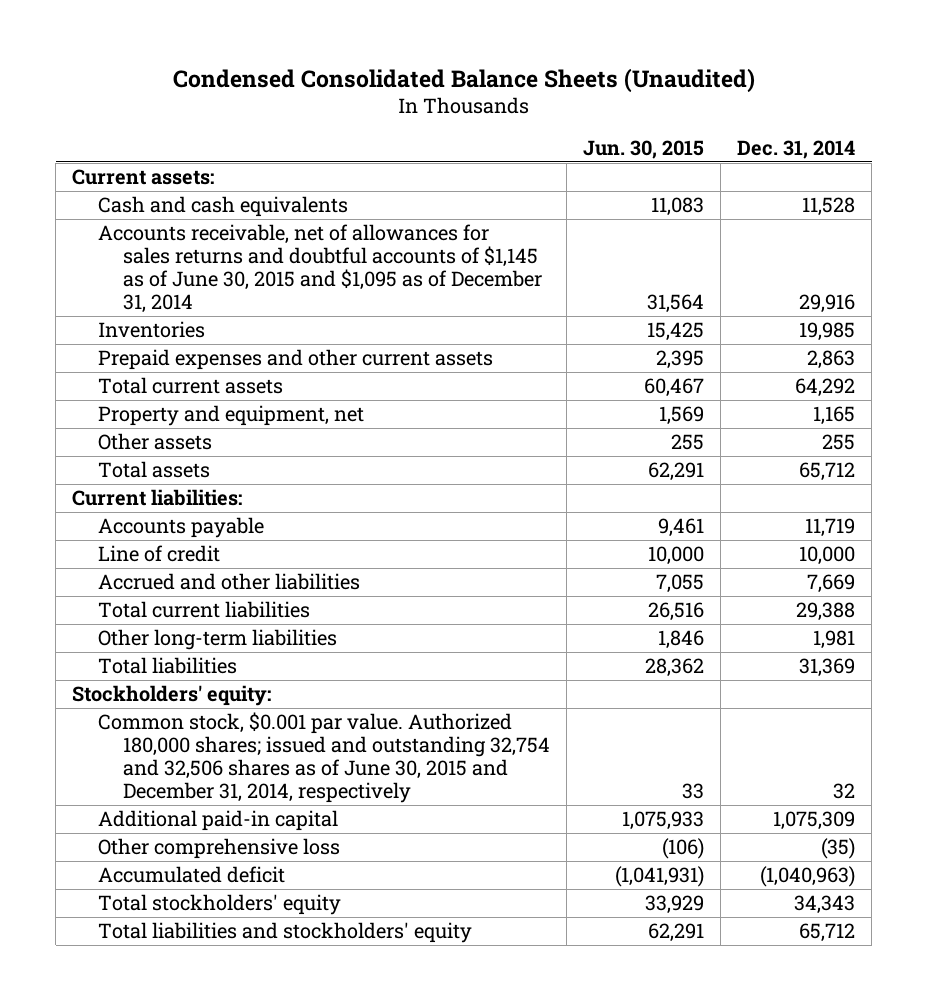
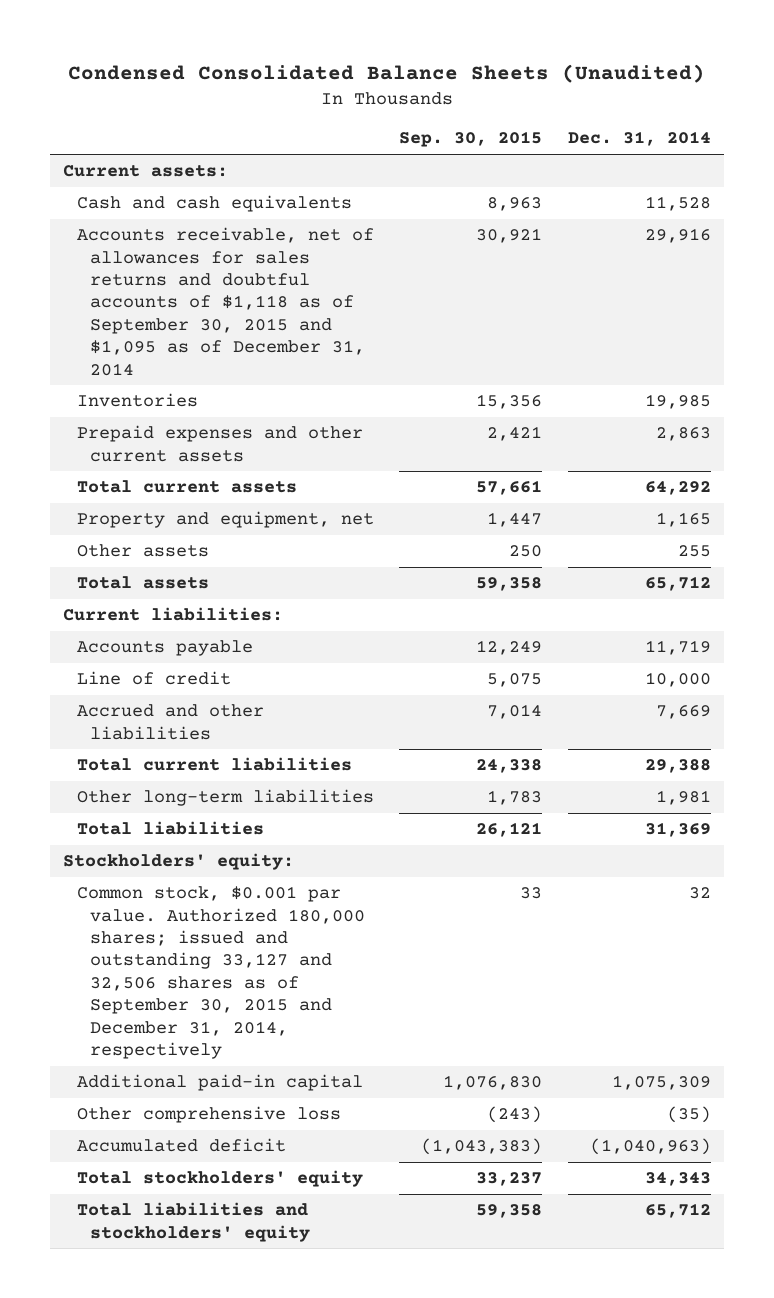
[583,139,705,159] Jun. 30, 2015 -> none
none -> [399,131,543,148] Sep. 30, 2015
[97,224,543,314] Accounts receivable, net of allowances for sales returns and doubtful accounts of $1,145 as of June 30, 2015 and $1,095 as of December 31, 2014 -> [76,227,374,376] Accounts receivable, net of allowances for sales returns and doubtful accounts of $1,118 as of September 30, 2015 and $1,095 as of December 31, 2014
[97,712,551,804] Common stock, $0.001 par value. Authorized 180,000 shares; issued and outstanding 32,754 and 32,506 shares as of June 30, 2015 and December 31, 2014, respectively -> [76,886,365,1059] Common stock, $0.001 par value. Authorized 180,000 shares; issued and outstanding 33,127 and 32,506 shares as of September 30, 2015 and December 31, 2014, respectively

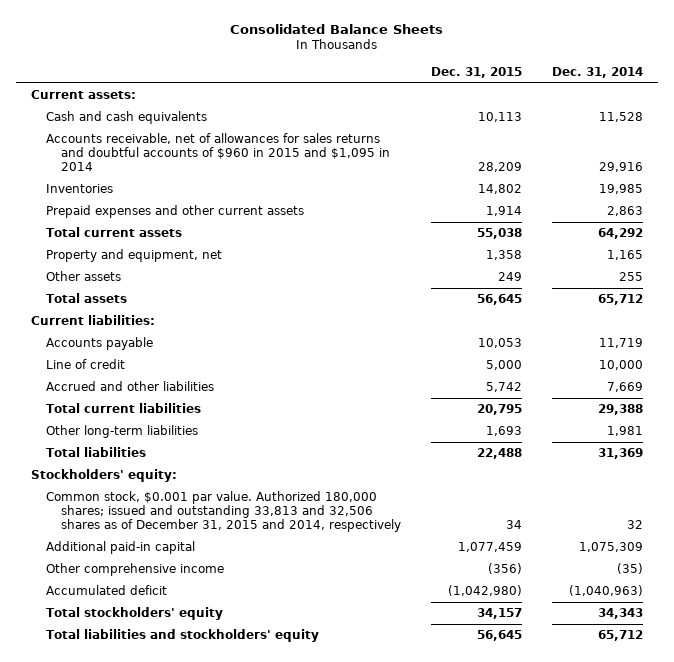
[68,63,706,83] Condensed Consolidated Balance Sheets (Unaudited) -> [230,23,444,34] Consolidated Balance Sheets
[399,131,543,148] Sep. 30, 2015 -> none
none -> [430,66,522,78] Dec. 31, 2015
[76,227,374,376] Accounts receivable, net of allowances for sales returns and doubtful accounts of $1,118 as of September 30, 2015 and $1,095 as of December 31, 2014 -> [45,133,390,171] Accounts receivable, net of allowances for sales returns and doubtful accounts of $960 in 2015 and $1,095 in 2014
[76,886,365,1059] Common stock, $0.001 par value. Authorized 180,000 shares; issued and outstanding 33,127 and 32,506 shares as of September 30, 2015 and December 31, 2014, respectively -> [45,491,401,532] Common stock, $0.001 par value. Authorized 180,000 shares; issued and outstanding 33,813 and 32,506 shares as of December 31, 2015 and 2014, respectively
[76,1106,341,1124] Other comprehensive loss -> [45,563,224,577] Other comprehensive income

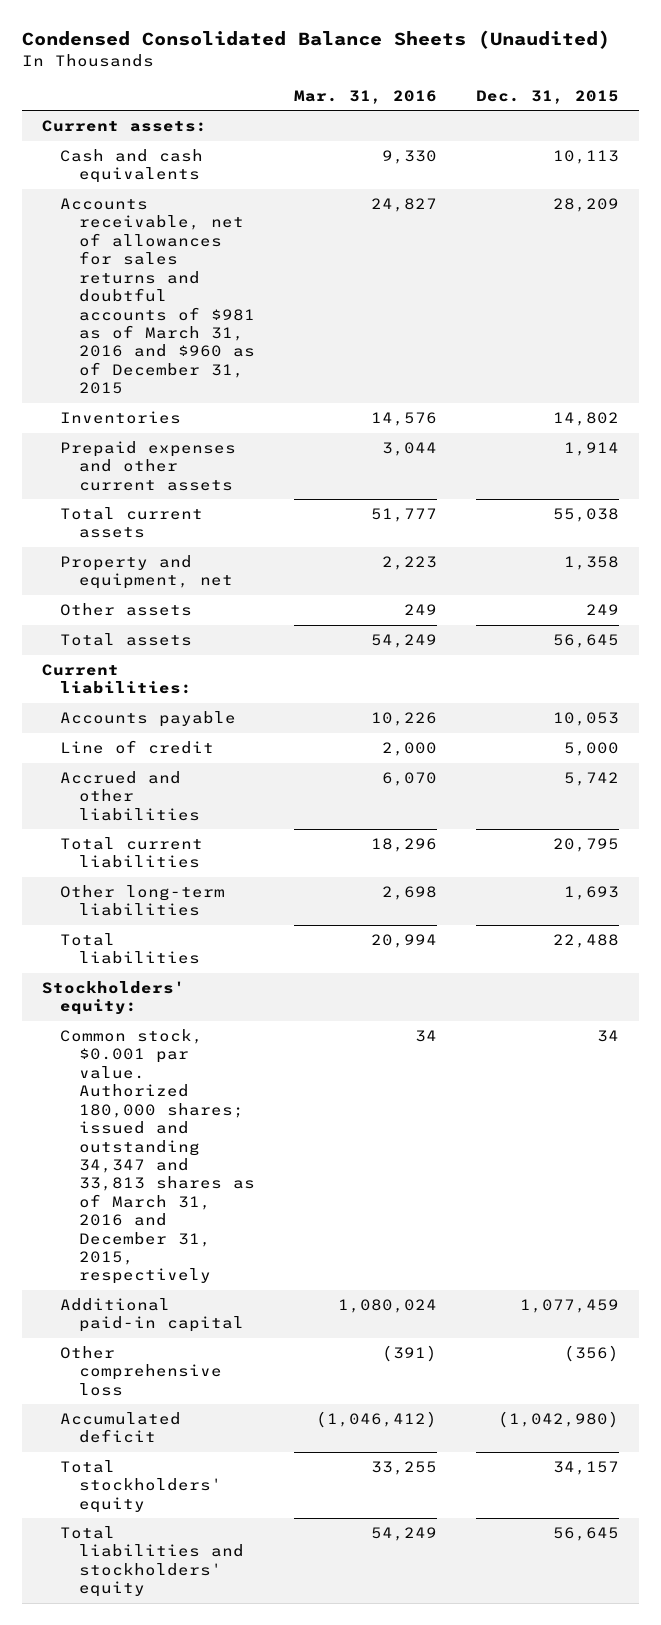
[230,23,444,34] Consolidated Balance Sheets -> [21,30,610,50] Condensed Consolidated Balance Sheets (Unaudited)
[552,66,644,78] Dec. 31, 2014 -> none
none -> [293,89,437,104] Mar. 31, 2016
[45,133,390,171] Accounts receivable, net of allowances for sales returns and doubtful accounts of $960 in 2015 and $1,095 in 2014 -> [60,198,255,395] Accounts receivable, net of allowances for sales returns and doubtful accounts of $981 as of March 31, 2016 and $960 as of December 31, 2015
[45,491,401,532] Common stock, $0.001 par value. Authorized 180,000 shares; issued and outstanding 33,813 and 32,506 shares as of December 31, 2015 and 2014, respectively -> [60,1029,255,1285] Common stock, $0.001 par value. Authorized 180,000 shares; issued and outstanding 34,347 and 33,813 shares as of March 31, 2016 and December 31, 2015, respectively
[45,563,224,577] Other comprehensive income -> [60,1346,222,1396] Other comprehensive loss

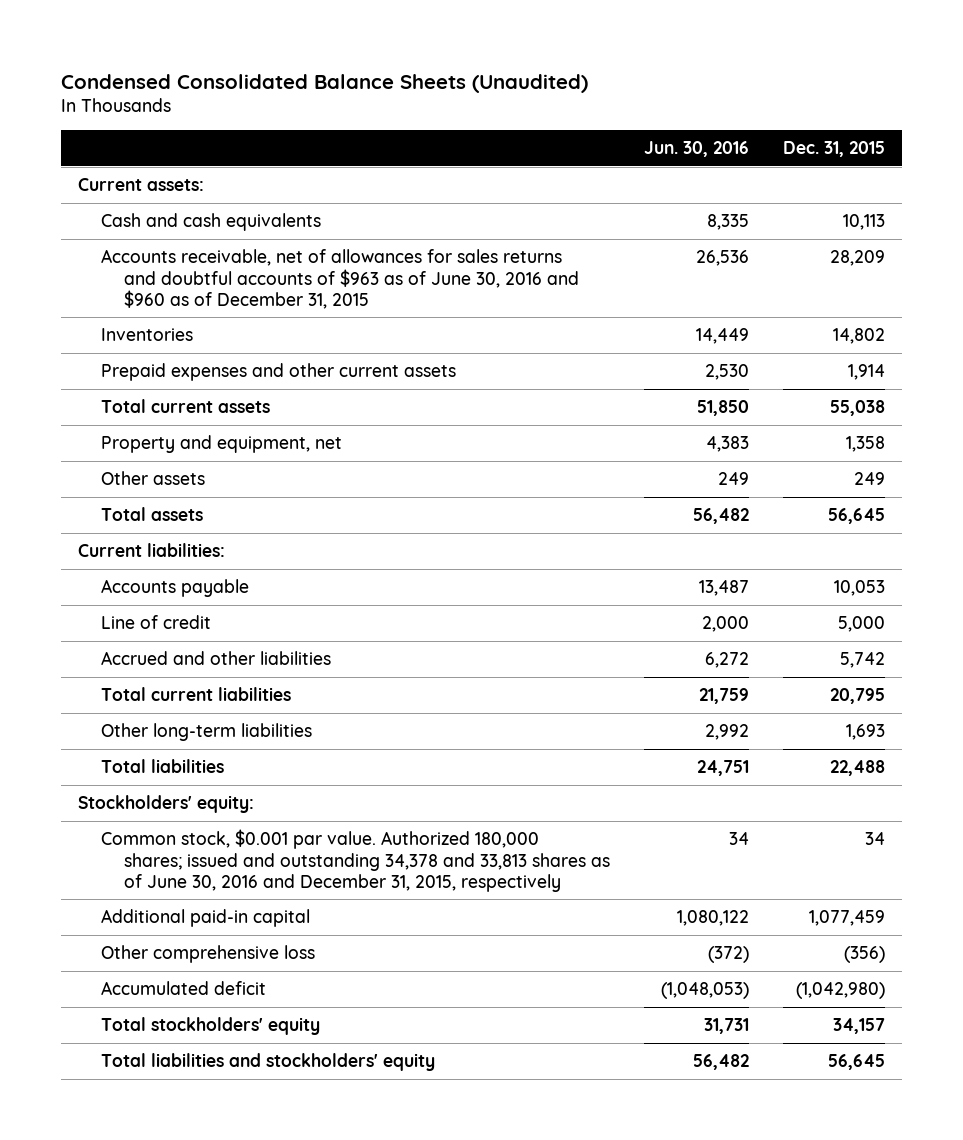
[293,89,437,104] Mar. 31, 2016 -> none
none -> [644,141,750,158] Jun. 30, 2016
[60,198,255,395] Accounts receivable, net of allowances for sales returns and doubtful accounts of $981 as of March 31, 2016 and $960 as of December 31, 2015 -> [101,249,580,309] Accounts receivable, net of allowances for sales returns and doubtful accounts of $963 as of June 30, 2016 and $960 as of December 31, 2015
[60,1029,255,1285] Common stock, $0.001 par value. Authorized 180,000 shares; issued and outstanding 34,347 and 33,813 shares as of March 31, 2016 and December 31, 2015, respectively -> [101,829,611,892] Common stock, $0.001 par value. Authorized 180,000 shares; issued and outstanding 34,378 and 33,813 shares as of June 30, 2016 and December 31, 2015, respectively

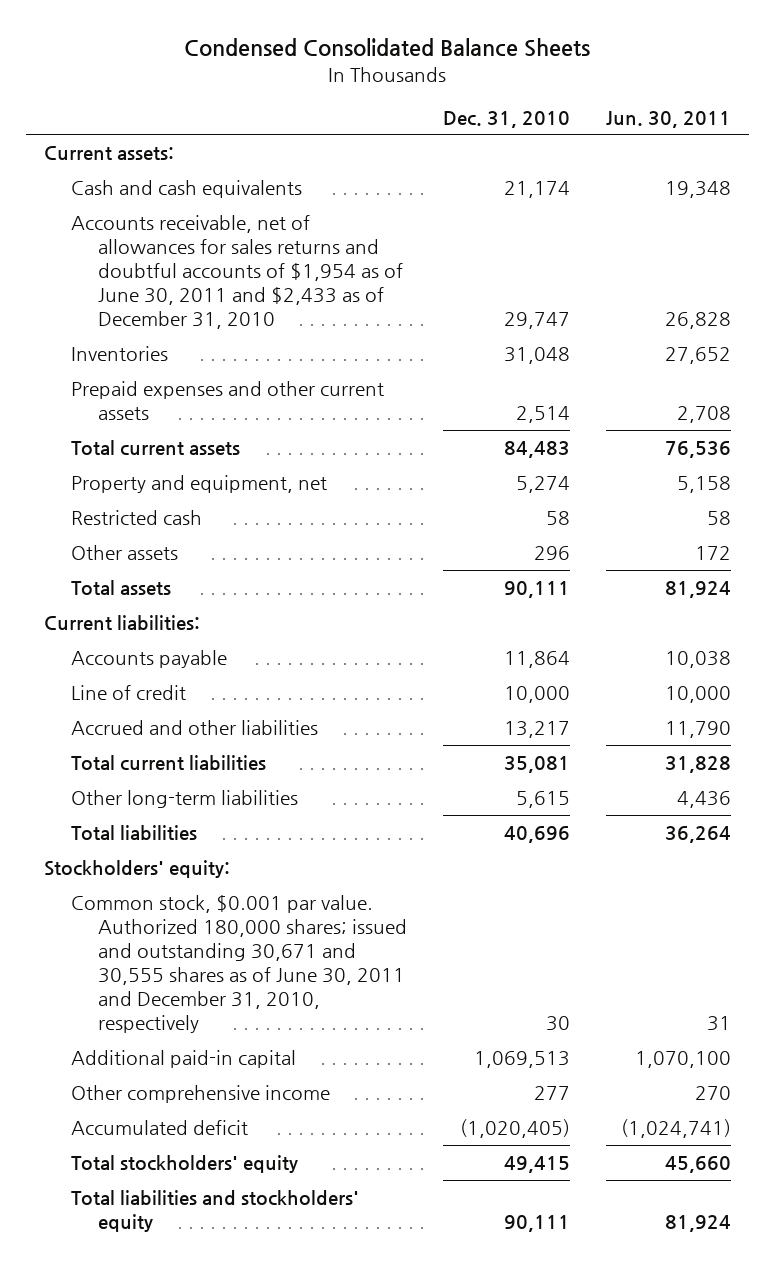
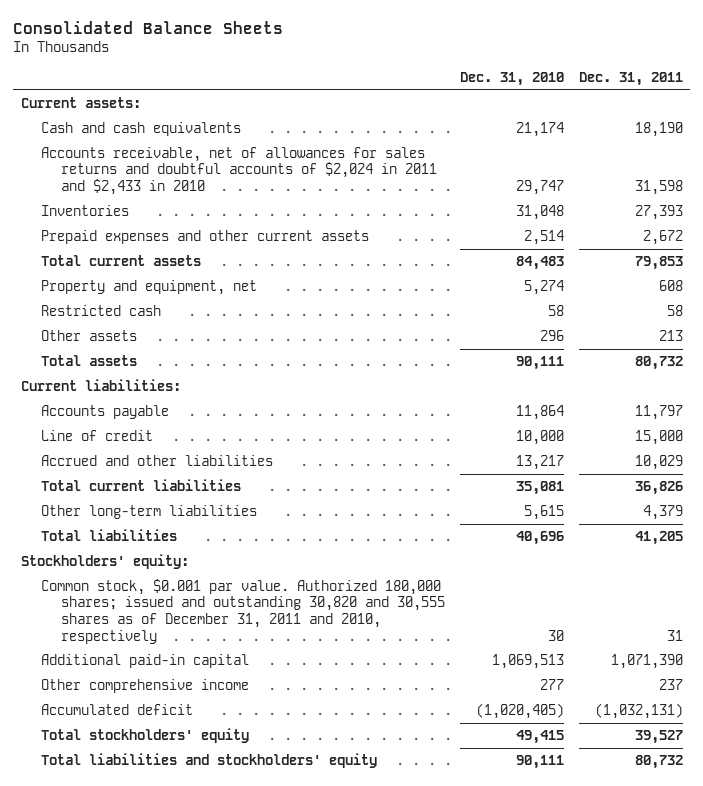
[184,38,591,58] Condensed Consolidated Balance Sheets -> [13,20,284,34] Consolidated Balance Sheets
[605,110,731,128] Jun. 30, 2011 -> none
none -> [578,72,683,87] Dec. 31, 2011
[70,215,403,330] Accounts receivable, net of allowances for sales returns and doubtful accounts of $1,954 as of June 30, 2011 and $2,433 as of December 31, 2010 -> [40,146,437,196] Accounts receivable, net of allowances for sales returns and doubtful accounts of $2,024 in 2011 and $2,433 in 2010
[70,895,407,1034] Common stock, $0.001 par value. Authorized 180,000 shares; issued and outstanding 30,671 and 30,555 shares as of June 30, 2011 and December 31, 2010, respectively -> [40,578,445,644] Common stock, $0.001 par value. Authorized 180,000 shares; issued and outstanding 30,820 and 30,555 shares as of December 31, 2011 and 2010, respectively

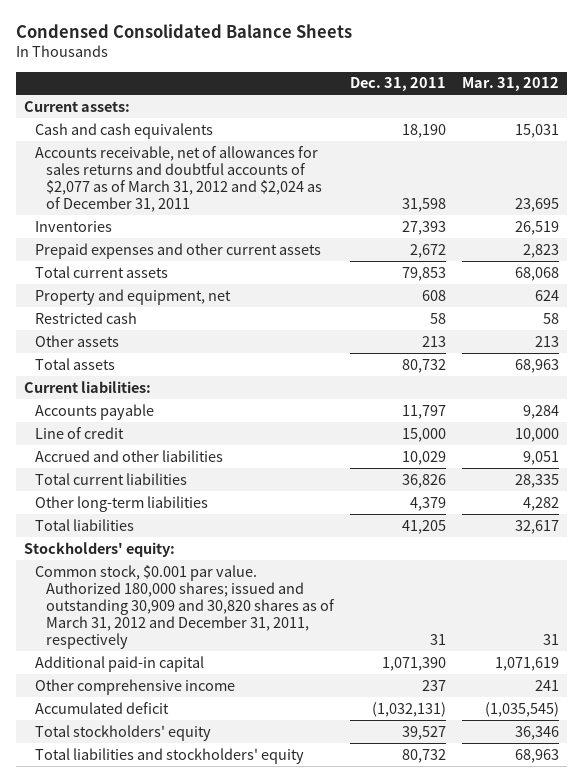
[13,20,284,34] Consolidated Balance Sheets -> [15,23,352,38] Condensed Consolidated Balance Sheets
[459,72,564,87] Dec. 31, 2010 -> none
none -> [462,77,560,92] Mar. 31, 2012
[40,146,437,196] Accounts receivable, net of allowances for sales returns and doubtful accounts of $2,024 in 2011 and $2,433 in 2010 -> [34,145,323,213] Accounts receivable, net of allowances for sales returns and doubtful accounts of $2,077 as of March 31, 2012 and $2,024 as of December 31, 2011
[40,578,445,644] Common stock, $0.001 par value. Authorized 180,000 shares; issued and outstanding 30,820 and 30,555 shares as of December 31, 2011 and 2010, respectively -> [34,564,336,650] Common stock, $0.001 par value. Authorized 180,000 shares; issued and outstanding 30,909 and 30,820 shares as of March 31, 2012 and December 31, 2011, respectively

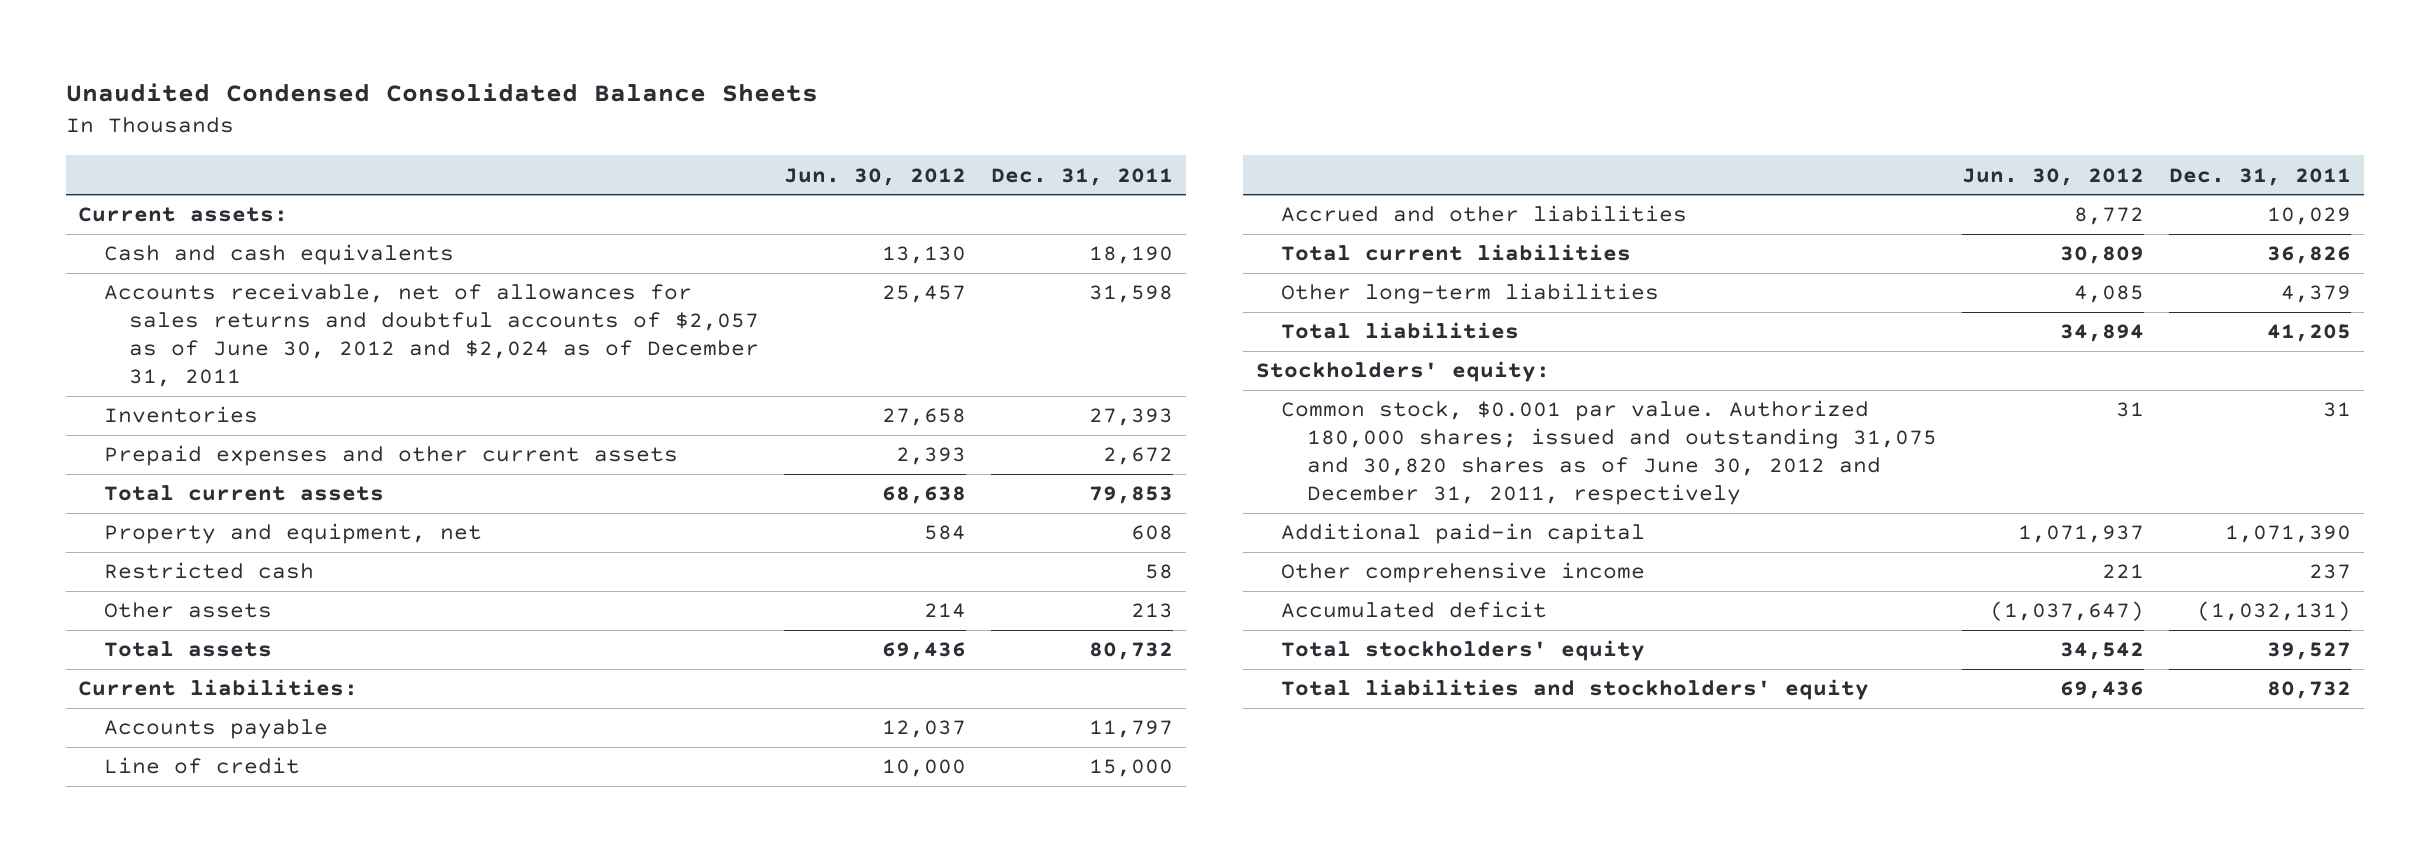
[15,23,352,38] Condensed Consolidated Balance Sheets -> [65,83,818,103] Unaudited Condensed Consolidated Balance Sheets
[462,77,560,92] Mar. 31, 2012 -> none
none -> [784,167,967,186] Jun. 30, 2012
[34,145,323,213] Accounts receivable, net of allowances for sales returns and doubtful accounts of $2,077 as of March 31, 2012 and $2,024 as of December 31, 2011 -> [103,283,760,388] Accounts receivable, net of allowances for sales returns and doubtful accounts of $2,057 as of June 30, 2012 and $2,024 as of December 31, 2011
[34,564,336,650] Common stock, $0.001 par value. Authorized 180,000 shares; issued and outstanding 30,909 and 30,820 shares as of March 31, 2012 and December 31, 2011, respectively -> [1281,400,1937,506] Common stock, $0.001 par value. Authorized 180,000 shares; issued and outstanding 31,075 and 30,820 shares as of June 30, 2012 and December 31, 2011, respectively

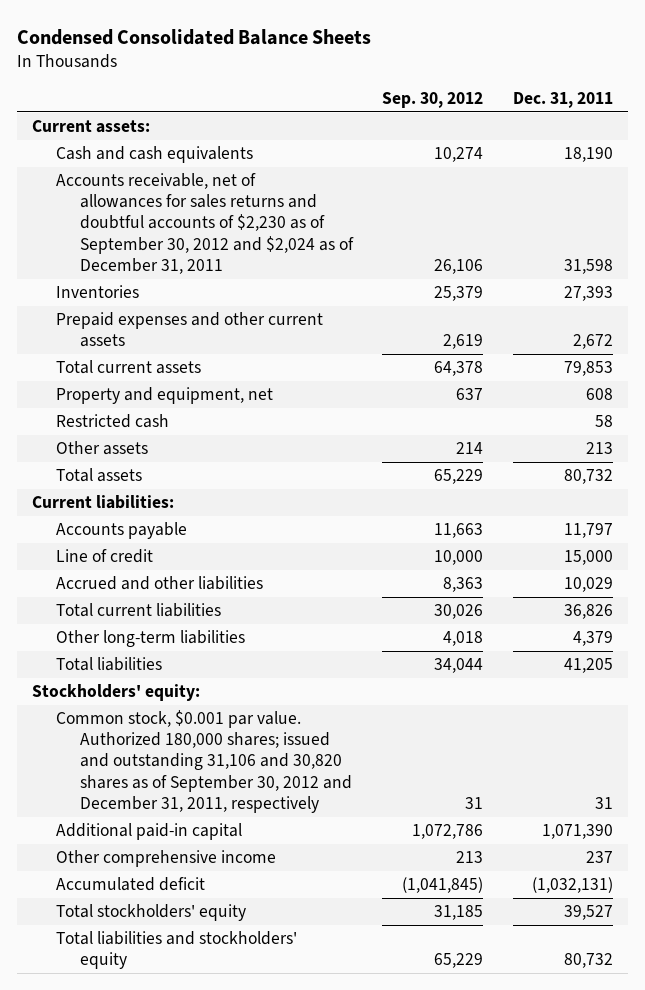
[65,83,818,103] Unaudited Condensed Consolidated Balance Sheets -> [17,29,372,46] Condensed Consolidated Balance Sheets
[784,167,967,186] Jun. 30, 2012 -> none
none -> [382,91,484,108] Sep. 30, 2012
[103,283,760,388] Accounts receivable, net of allowances for sales returns and doubtful accounts of $2,057 as of June 30, 2012 and $2,024 as of December 31, 2011 -> [55,173,354,274] Accounts receivable, net of allowances for sales returns and doubtful accounts of $2,230 as of September 30, 2012 and $2,024 as of December 31, 2011
[1281,400,1937,506] Common stock, $0.001 par value. Authorized 180,000 shares; issued and outstanding 31,075 and 30,820 shares as of June 30, 2012 and December 31, 2011, respectively -> [55,710,352,813] Common stock, $0.001 par value. Authorized 180,000 shares; issued and outstanding 31,106 and 30,820 shares as of September 30, 2012 and December 31, 2011, respectively

